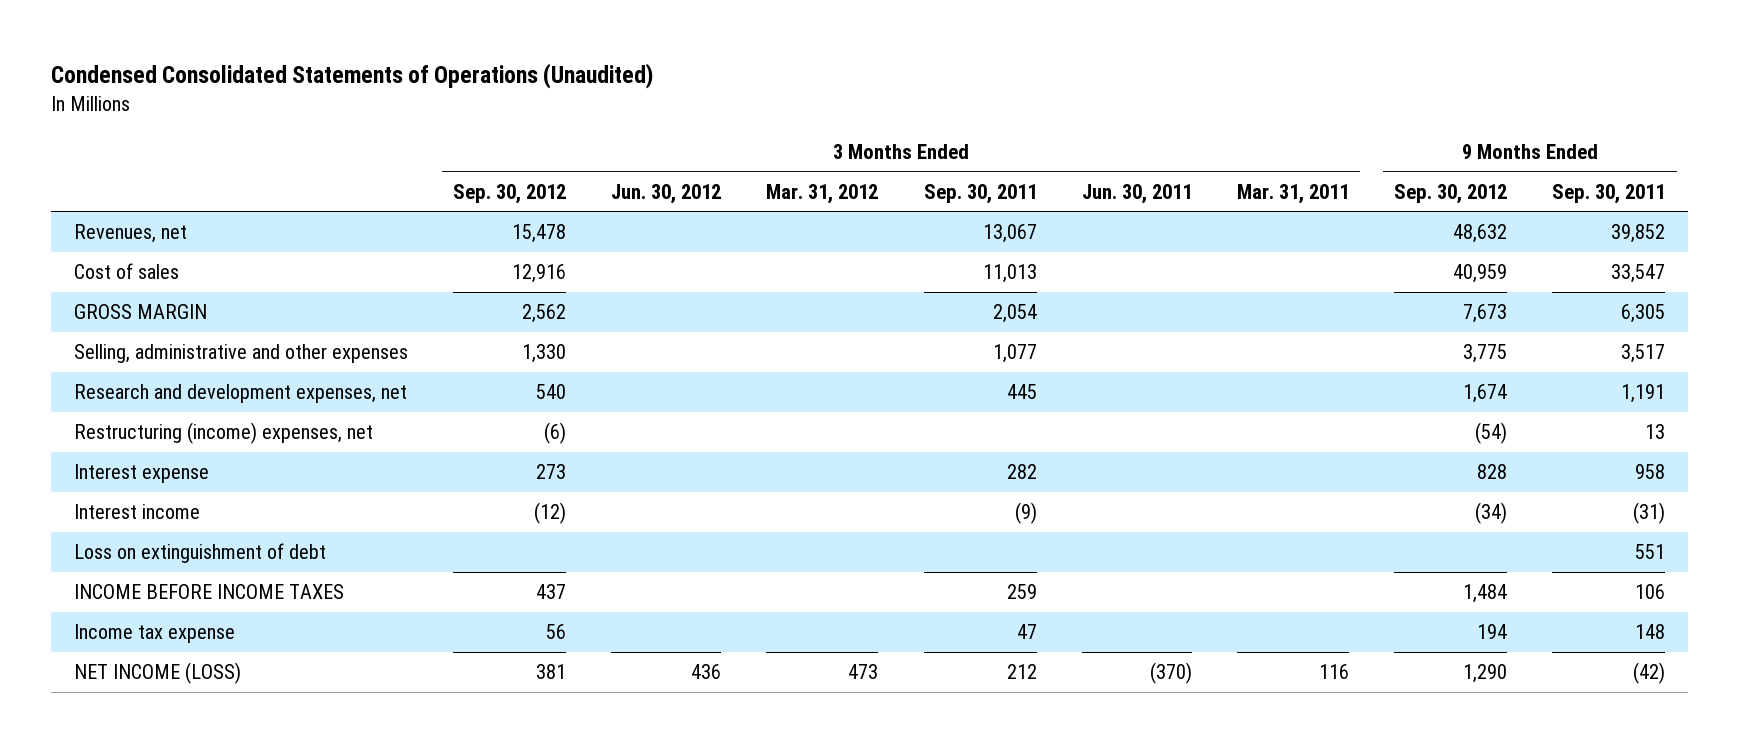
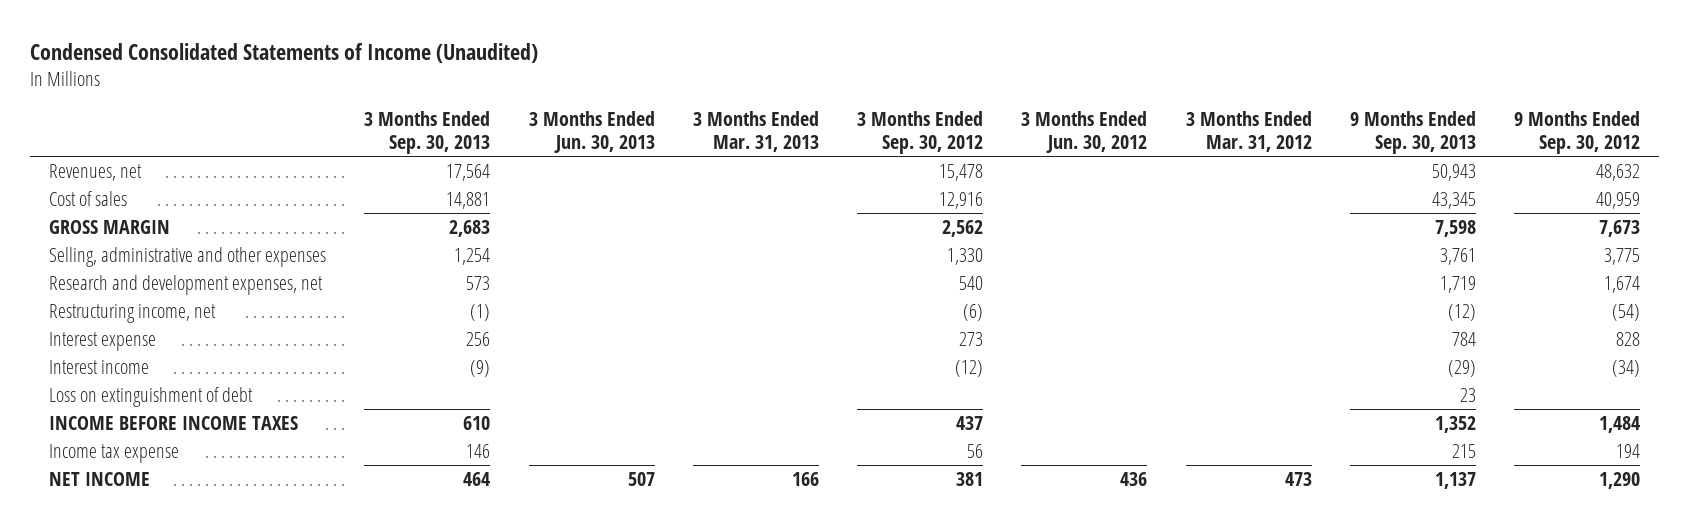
[51,63,654,90] Condensed Consolidated Statements of Operations (Unaudited) -> [29,42,538,63] Condensed Consolidated Statements of Income (Unaudited)
[923,183,1037,204] Sep. 30, 2011 -> none
[1081,183,1192,204] Jun. 30, 2011 -> none
[1237,183,1350,204] Mar. 31, 2011 -> none
[1552,183,1666,204] Sep. 30, 2011 -> none
none -> [364,111,491,154] 3 Months Ended Sep. 30, 2013
none -> [528,111,655,153] 3 Months Ended Jun. 30, 2013
none -> [692,111,819,152] 3 Months Ended Mar. 31, 2013
none -> [1349,111,1476,154] 9 Months Ended Sep. 30, 2013
[73,422,373,445] Restructuring (income) expenses, net -> [48,304,216,324] Restructuring income, net
[73,662,241,685] NET INCOME (LOSS) -> [48,472,150,487] NET INCOME

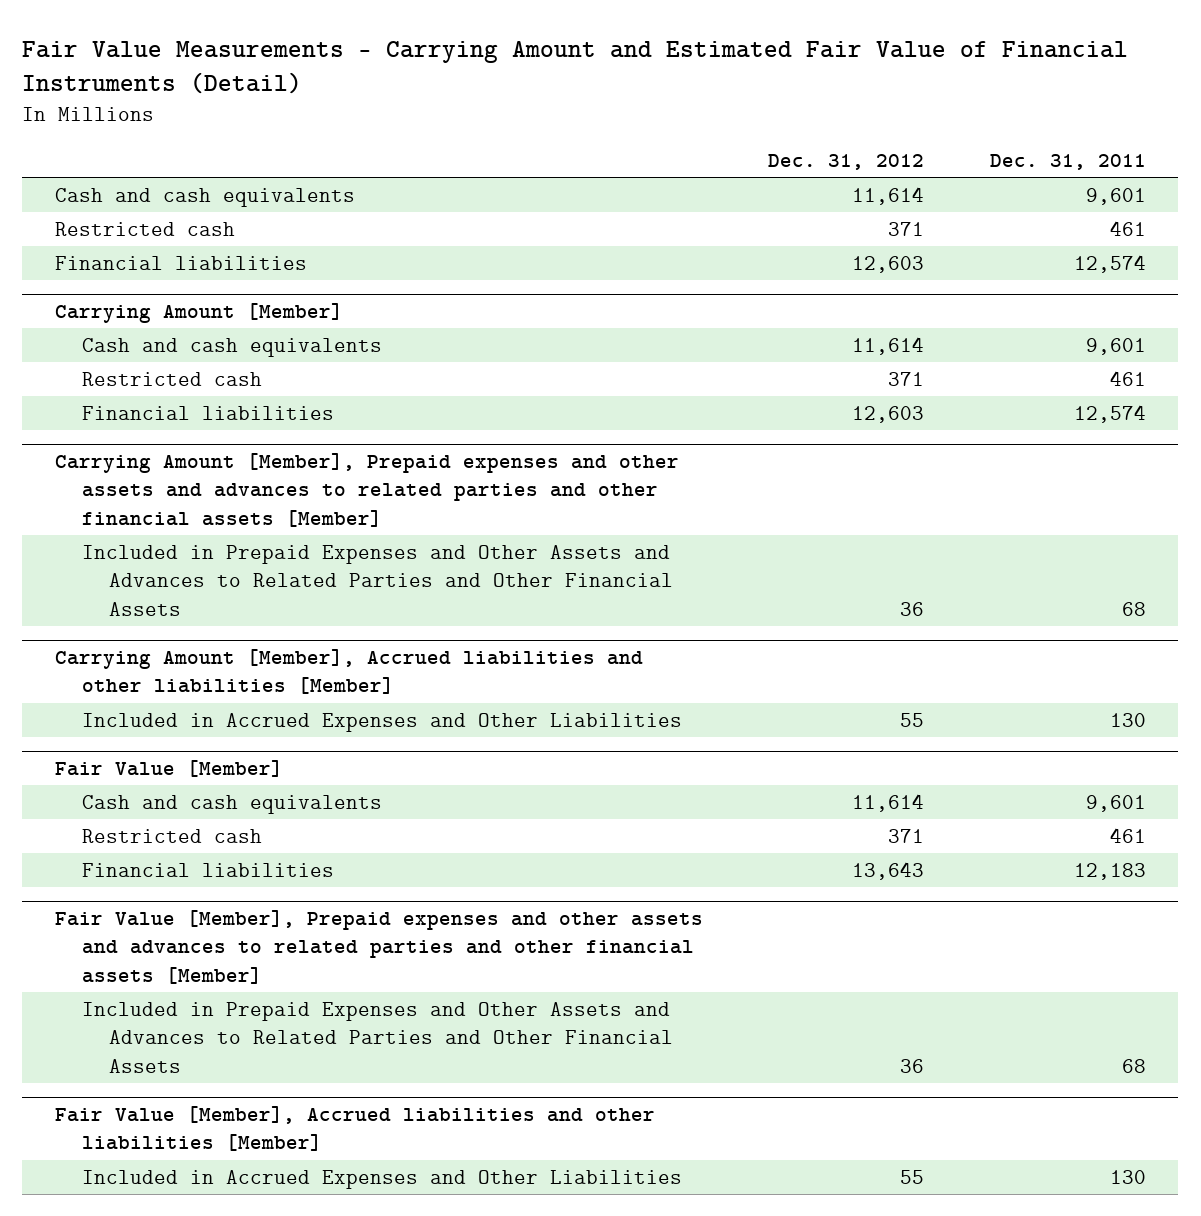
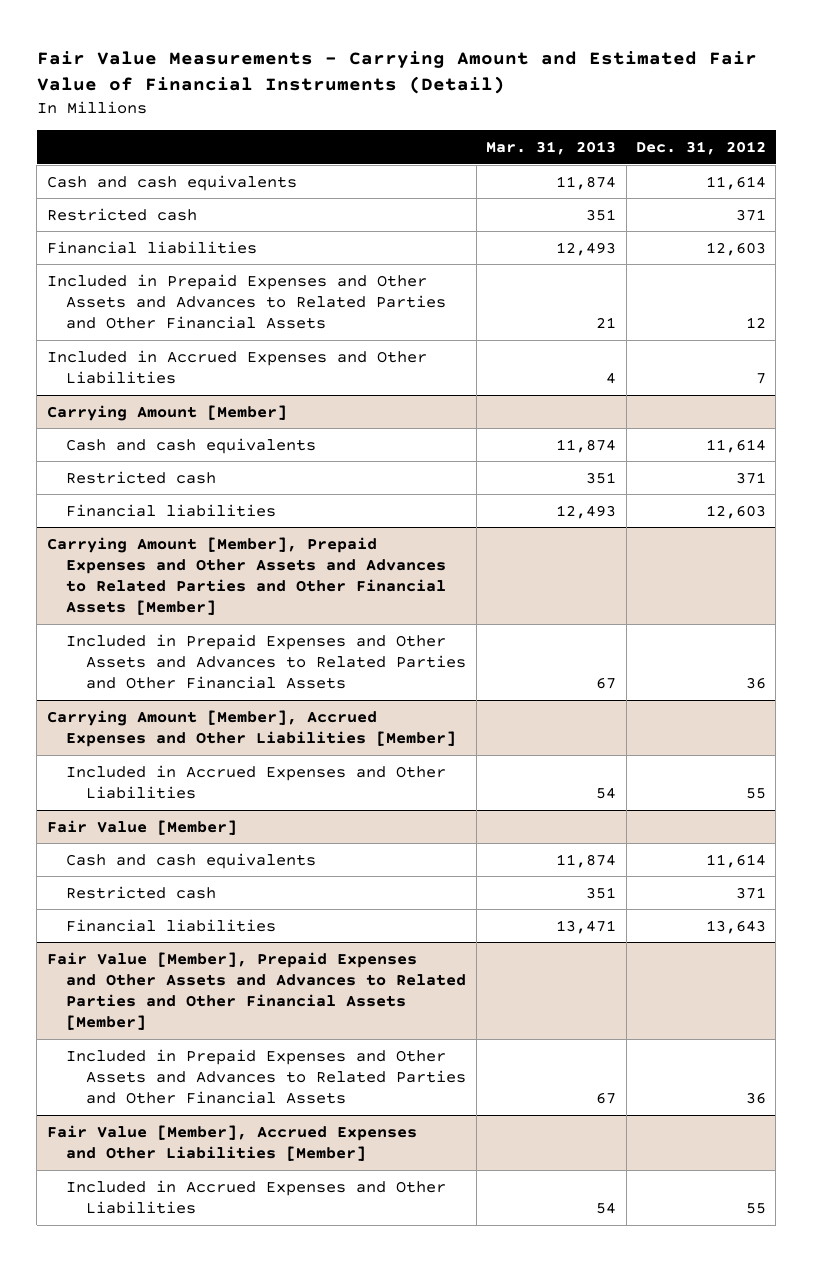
[989,154,1146,171] Dec. 31, 2011 -> none
none -> [486,141,617,156] Mar. 31, 2013
none -> [46,273,447,330] Included in Prepaid Expenses and Other Assets and Advances to Related Parties and Other Financial Assets
none -> [46,349,427,384] Included in Accrued Expenses and Other Liabilities
[54,452,679,527] Carrying Amount [Member], Prepaid expenses and other assets and advances to related parties and other financial assets [Member] -> [46,536,447,616] Carrying Amount [Member], Prepaid Expenses and Other Assets and Advances to Related Parties and Other Financial Assets [Member]
[54,648,643,695] Carrying Amount [Member], Accrued liabilities and other liabilities [Member] -> [46,709,457,747] Carrying Amount [Member], Accrued Expenses and Other Liabilities [Member]
[54,909,703,984] Fair Value [Member], Prepaid expenses and other assets and advances to related parties and other financial assets [Member] -> [46,951,467,1031] Fair Value [Member], Prepaid Expenses and Other Assets and Advances to Related Parties and Other Financial Assets [Member]
[54,1105,655,1152] Fair Value [Member], Accrued liabilities and other liabilities [Member] -> [46,1124,417,1161] Fair Value [Member], Accrued Expenses and Other Liabilities [Member]

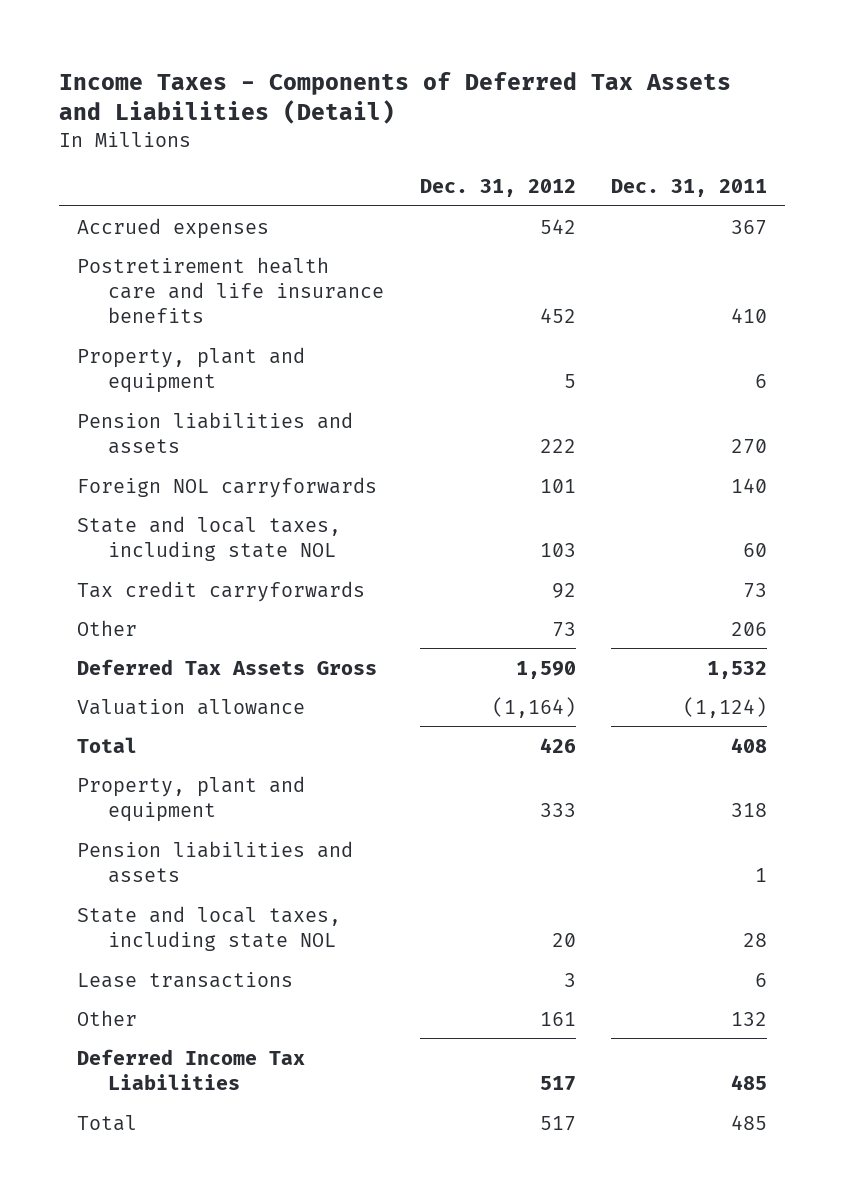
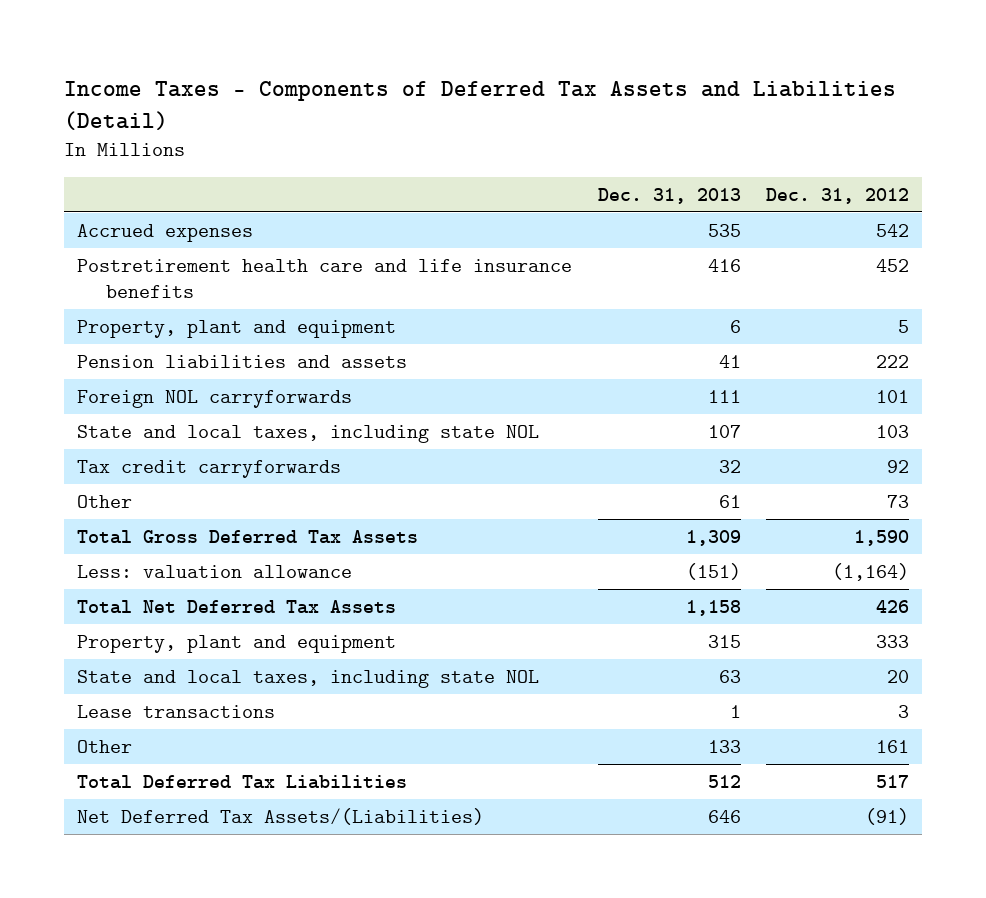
[611,179,768,198] Dec. 31, 2011 -> none
none -> [597,187,741,204] Dec. 31, 2013
[76,658,377,675] Deferred Tax Assets Gross -> [77,529,419,544] Total Gross Deferred Tax Assets
[76,698,305,715] Valuation allowance -> [77,564,353,578] Less: valuation allowance
[76,736,137,753] Total -> [77,599,397,614] Total Net Deferred Tax Assets
[76,840,353,883] Pension liabilities and assets -> none
[76,1114,137,1131] Total -> none
[76,1048,305,1090] Deferred Income Tax Liabilities -> [77,774,408,789] Total Deferred Tax Liabilities
none -> [77,807,485,825] Net Deferred Tax Assets/(Liabilities)

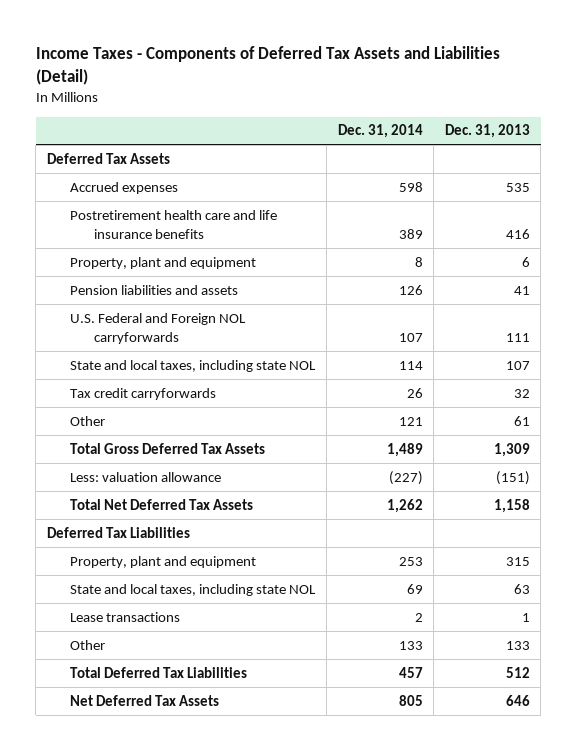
[766,187,910,204] Dec. 31, 2012 -> none
none -> [337,124,423,139] Dec. 31, 2014
none -> [46,152,170,164] Deferred Tax Assets
[77,389,353,408] Foreign NOL carryforwards -> [70,312,247,344] U.S. Federal and Foreign NOL carryforwards
none -> [46,526,190,538] Deferred Tax Liabilities
[77,807,485,825] Net Deferred Tax Assets/(Liabilities) -> [70,694,220,706] Net Deferred Tax Assets

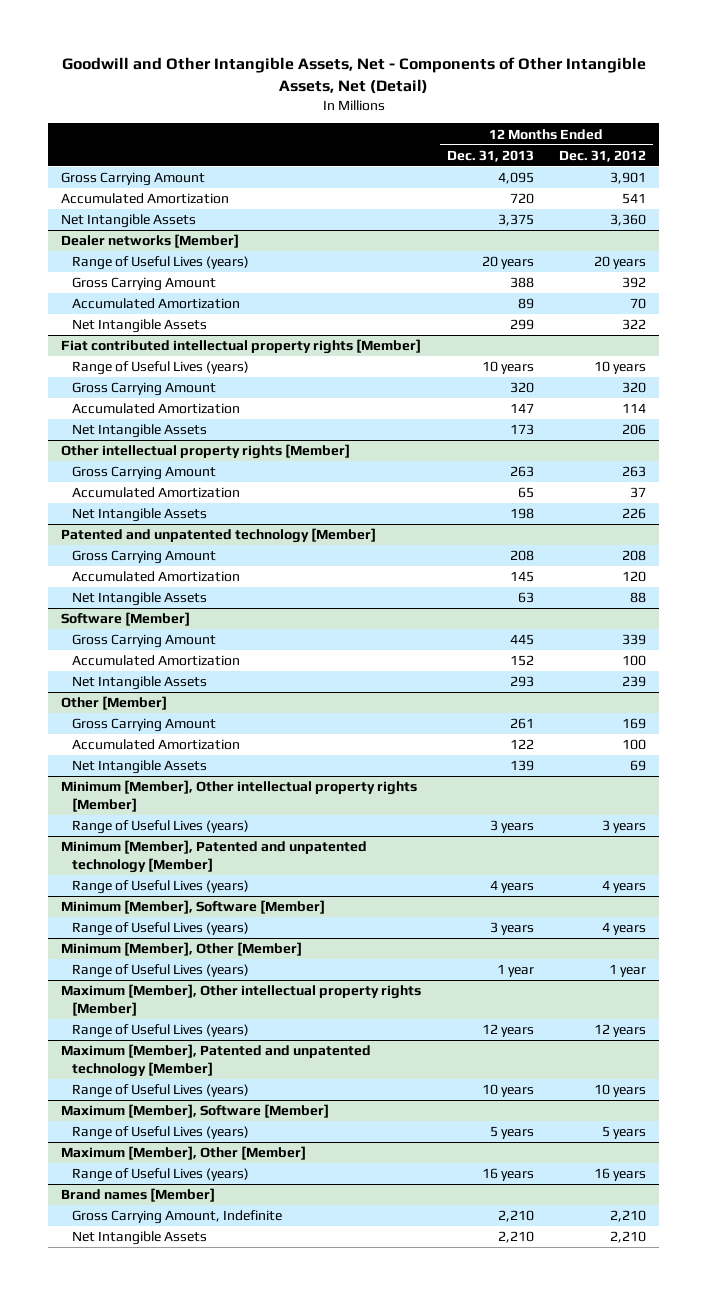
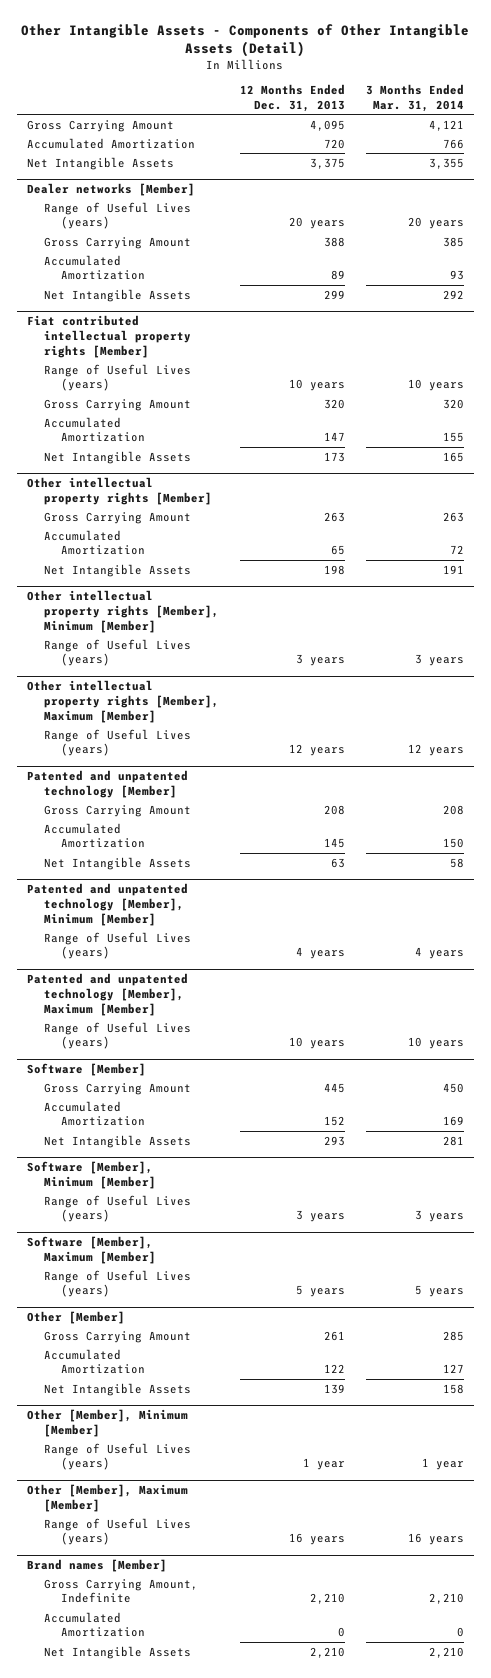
[61,57,646,94] Goodwill and Other Intangible Assets, Net - Components of Other Intangible Assets, Net (Detail) -> [21,23,470,58] Other Intangible Assets - Components of Other Intangible Assets (Detail)
[559,149,647,162] Dec. 31, 2012 -> none
none -> [365,84,464,113] 3 Months Ended Mar. 31, 2014
none -> [27,590,219,633] Other intellectual property rights [Member], Minimum [Member]
none -> [43,638,191,667] Range of Useful Lives (years)
none -> [27,680,219,723] Other intellectual property rights [Member], Maximum [Member]
none -> [43,728,191,757] Range of Useful Lives (years)
none -> [27,883,189,926] Patented and unpatented technology [Member], Minimum [Member]
none -> [43,931,191,960] Range of Useful Lives (years)
none -> [27,973,189,1016] Patented and unpatented technology [Member], Maximum [Member]
none -> [43,1021,191,1050] Range of Useful Lives (years)
none -> [27,1161,156,1189] Software [Member], Minimum [Member]
none -> [43,1194,191,1223] Range of Useful Lives (years)
none -> [27,1236,156,1264] Software [Member], Maximum [Member]
none -> [43,1269,191,1298] Range of Useful Lives (years)
[60,780,417,812] Minimum [Member], Other intellectual property rights [Member] -> none
[71,820,249,835] Range of Useful Lives (years) -> none
[60,840,367,873] Minimum [Member], Patented and unpatented technology [Member] -> none
[71,880,249,895] Range of Useful Lives (years) -> none
[60,900,325,915] Minimum [Member], Software [Member] -> none
[71,922,249,937] Range of Useful Lives (years) -> none
[60,942,302,957] Minimum [Member], Other [Member] -> [27,1409,189,1437] Other [Member], Minimum [Member]
[60,984,421,1016] Maximum [Member], Other intellectual property rights [Member] -> none
[71,1024,249,1039] Range of Useful Lives (years) -> none
[60,1044,371,1077] Maximum [Member], Patented and unpatented technology [Member] -> none
[71,1084,249,1099] Range of Useful Lives (years) -> none
[60,1104,329,1119] Maximum [Member], Software [Member] -> none
[71,1126,249,1141] Range of Useful Lives (years) -> none
[60,1146,306,1161] Maximum [Member], Other [Member] -> [27,1484,189,1512] Other [Member], Maximum [Member]
none -> [43,1611,145,1638] Accumulated Amortization

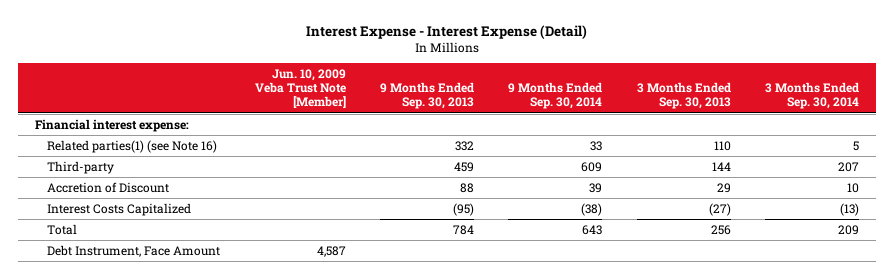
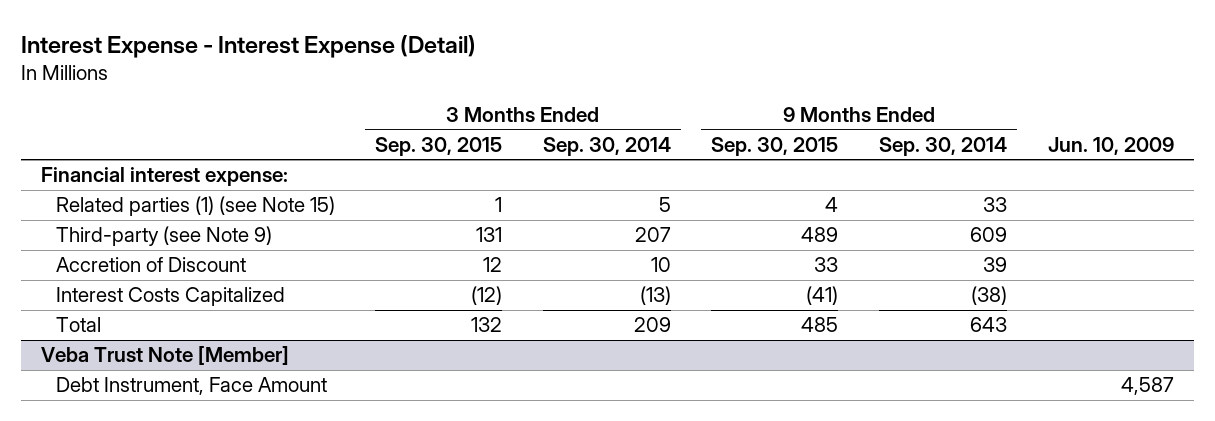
[254,69,346,109] Jun. 10, 2009 Veba Trust Note [Member] -> none
[380,82,475,110] 9 Months Ended Sep. 30, 2013 -> none
[636,82,731,110] 3 Months Ended Sep. 30, 2013 -> none
none -> [375,136,503,156] Sep. 30, 2015
none -> [711,136,839,156] Sep. 30, 2015
none -> [1047,136,1174,155] Jun. 10, 2009
[47,139,218,153] Related parties(1) (see Note 16) -> [55,196,335,217] Related parties (1) (see Note 15)
[47,160,115,174] Third-party -> [55,226,272,247] Third-party (see Note 9)
none -> [41,346,290,366] Veba Trust Note [Member]

